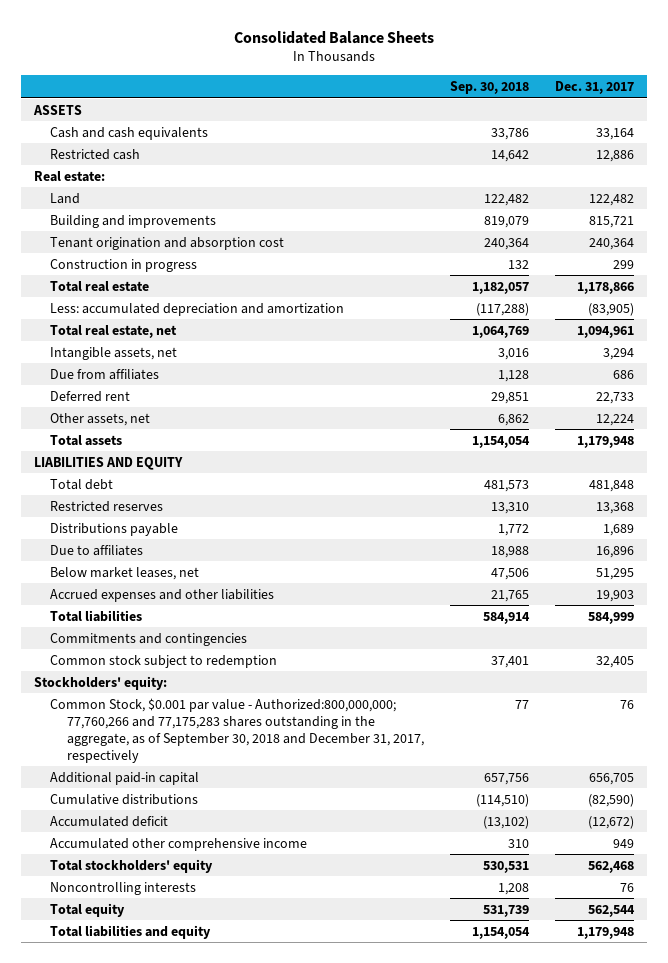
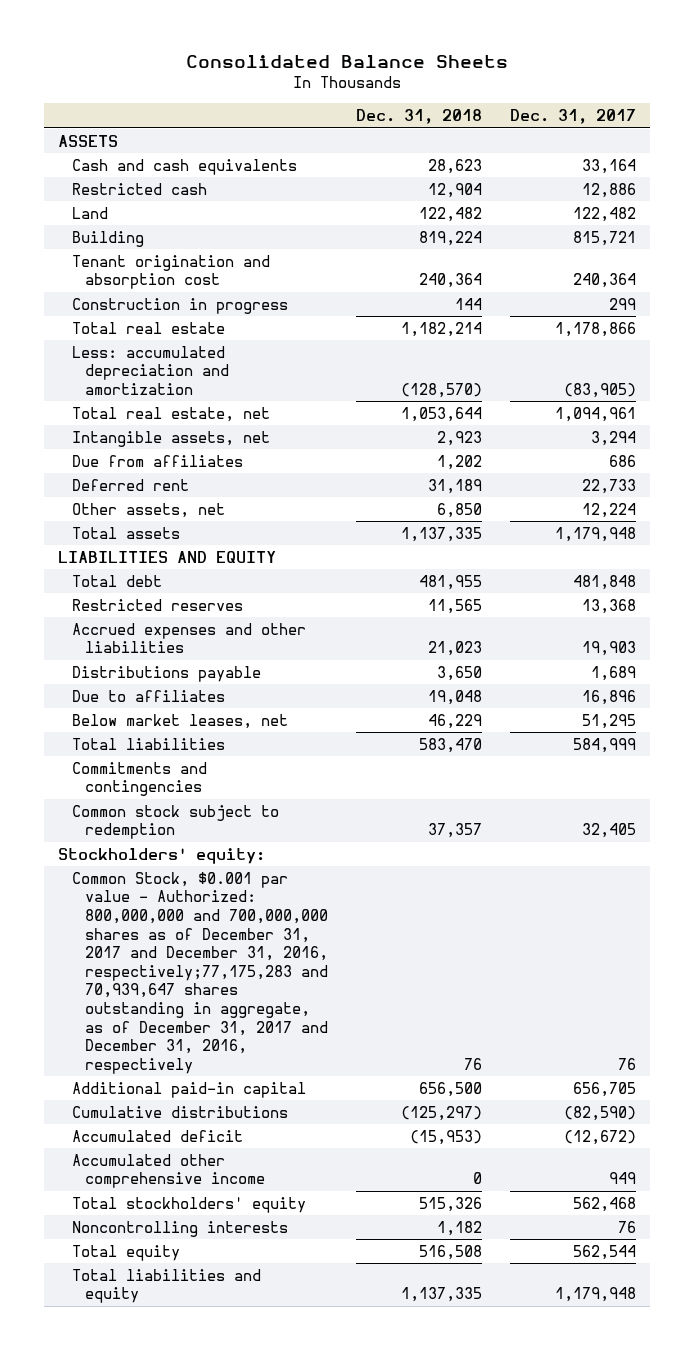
[449,80,529,94] Sep. 30, 2018 -> none
none -> [356,109,483,125] Dec. 31, 2018
[33,170,105,182] Real estate: -> none
[50,214,217,228] Building and improvements -> [71,230,144,247] Building
[50,588,275,602] Accrued expenses and other liabilities -> [71,622,306,654] Accrued expenses and other liabilities
[50,697,424,763] Common Stock, $0.001 par value - Authorized:800,000,000; 77,760,266 and 77,175,283 shares outstanding in the aggregate, as of September 30, 2018 and December 31, 2017, respectively -> [71,871,329,1074] Common Stock, $0.001 par value - Authorized: 800,000,000 and 700,000,000 shares as of December 31, 2017 and December 31, 2016, respectively;77,175,283 and 70,939,647 shares outstanding in aggregate, as of December 31, 2017 and December 31, 2016, respectively

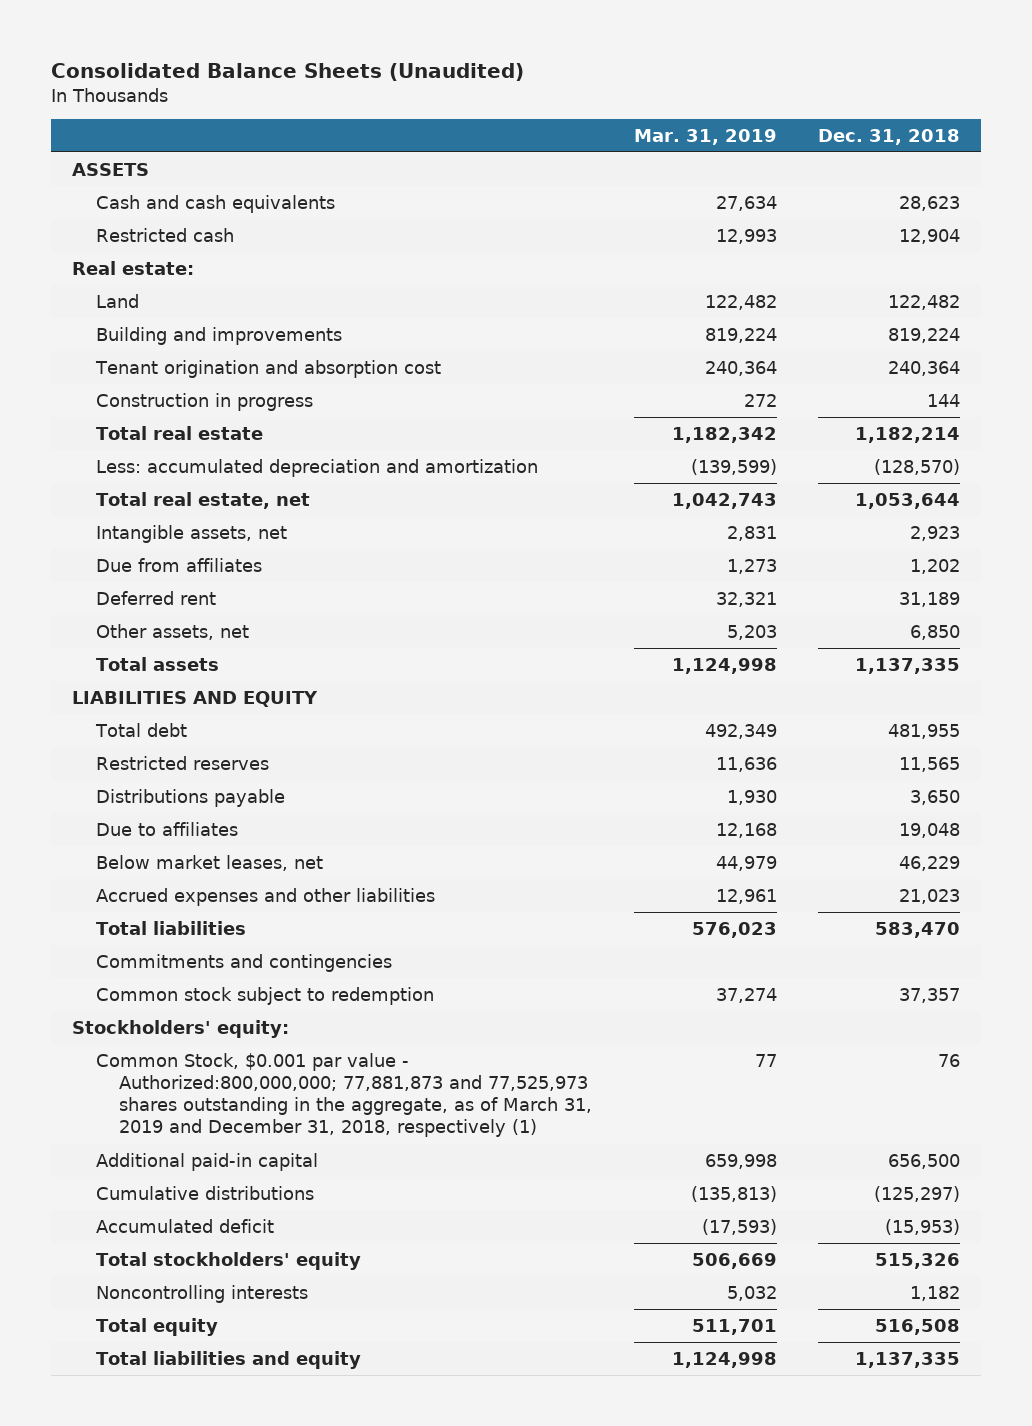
[186,54,509,68] Consolidated Balance Sheets -> [51,63,525,82] Consolidated Balance Sheets (Unaudited)
[510,109,637,125] Dec. 31, 2017 -> none
none -> [633,128,777,145] Mar. 31, 2019
none -> [71,260,194,275] Real estate:
[71,230,144,247] Building -> [95,326,342,345] Building and improvements
[71,622,306,654] Accrued expenses and other liabilities -> [95,887,435,906] Accrued expenses and other liabilities
[71,871,329,1074] Common Stock, $0.001 par value - Authorized: 800,000,000 and 700,000,000 shares as of December 31, 2017 and December 31, 2016, respectively;77,175,283 and 70,939,647 shares outstanding in aggregate, as of December 31, 2017 and December 31, 2016, respectively -> [95,1052,593,1138] Common Stock, $0.001 par value - Authorized:800,000,000; 77,881,873 and 77,525,973 shares outstanding in the aggregate, as of March 31, 2019 and December 31, 2018, respectively (1)
[71,1153,266,1189] Accumulated other comprehensive income -> none

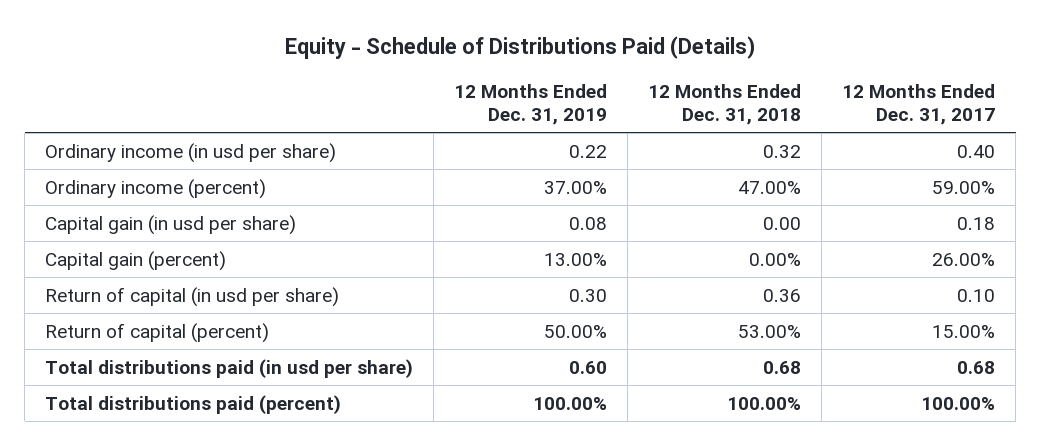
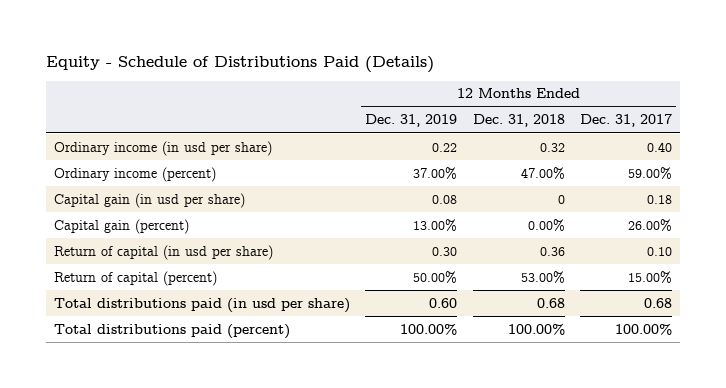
[763,216,802,230] 0.00 -> [557,194,565,204] 0

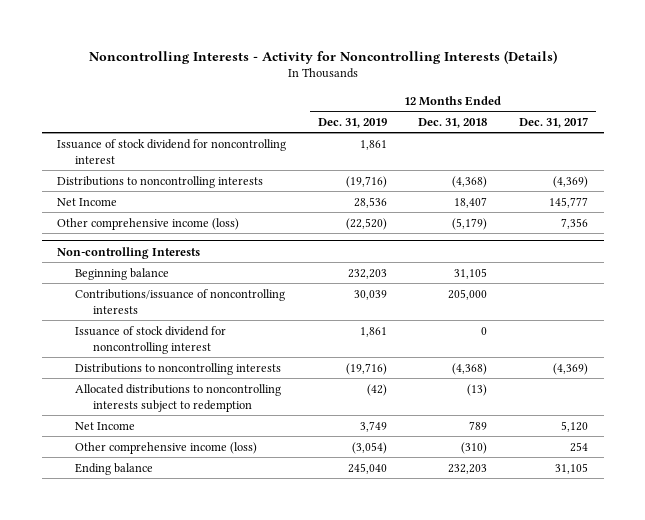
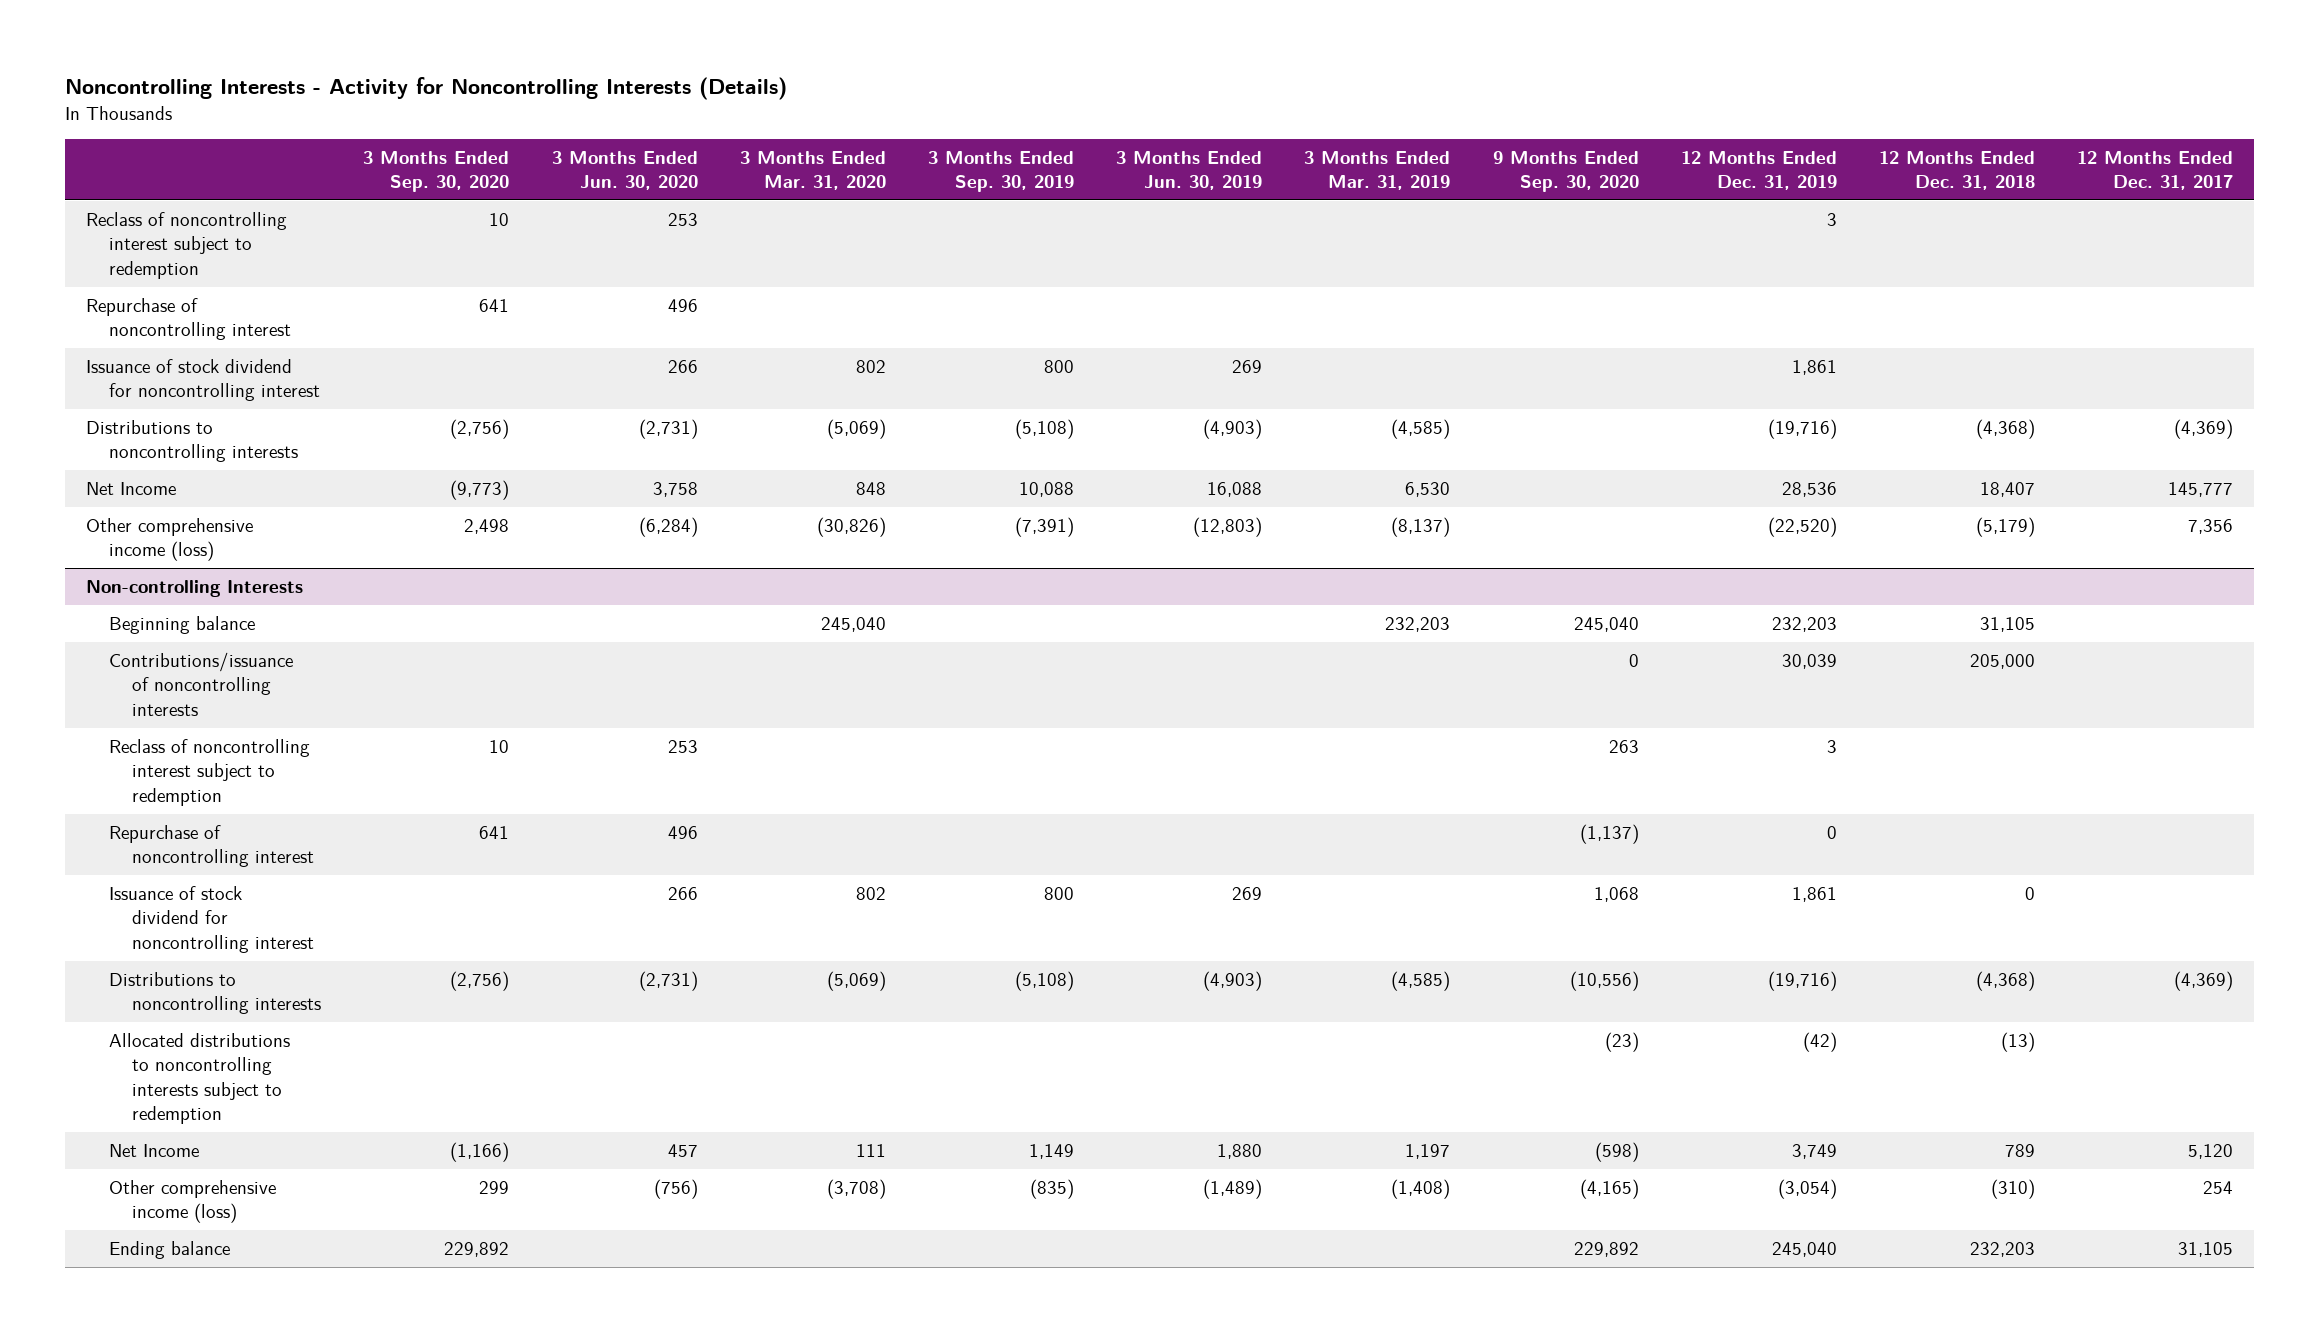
none -> [363,150,510,192] 3 Months Ended Sep. 30, 2020
none -> [551,150,698,190] 3 Months Ended Jun. 30, 2020
none -> [739,150,886,190] 3 Months Ended Mar. 31, 2020
none -> [927,150,1074,192] 3 Months Ended Sep. 30, 2019
none -> [1116,150,1263,190] 3 Months Ended Jun. 30, 2019
none -> [1304,150,1451,190] 3 Months Ended Mar. 31, 2019
none -> [1492,150,1639,192] 9 Months Ended Sep. 30, 2020
none -> [86,212,288,279] Reclass of noncontrolling interest subject to redemption
none -> [86,298,292,341] Repurchase of noncontrolling interest
none -> [109,739,311,806] Reclass of noncontrolling interest subject to redemption
none -> [109,825,315,868] Repurchase of noncontrolling interest

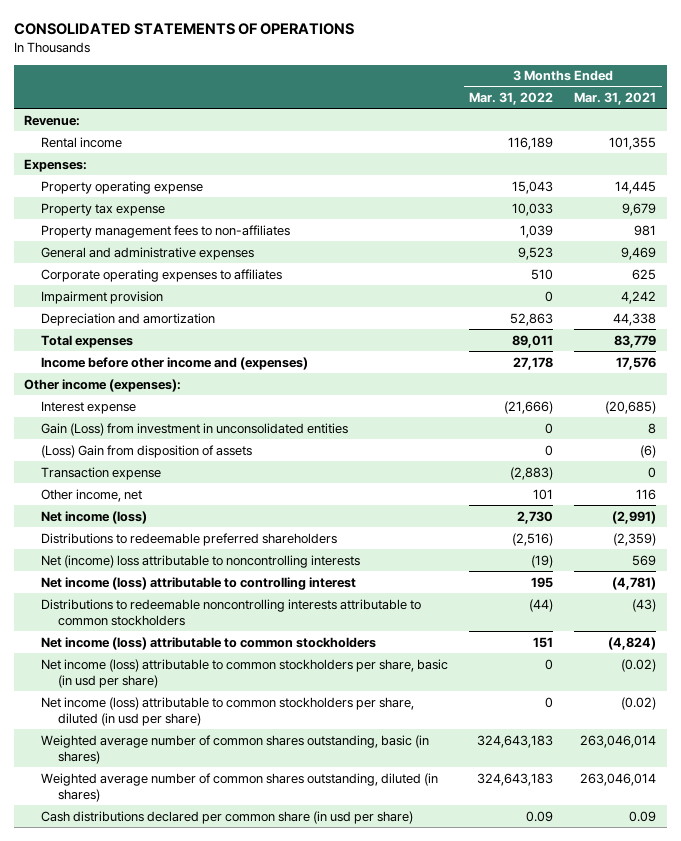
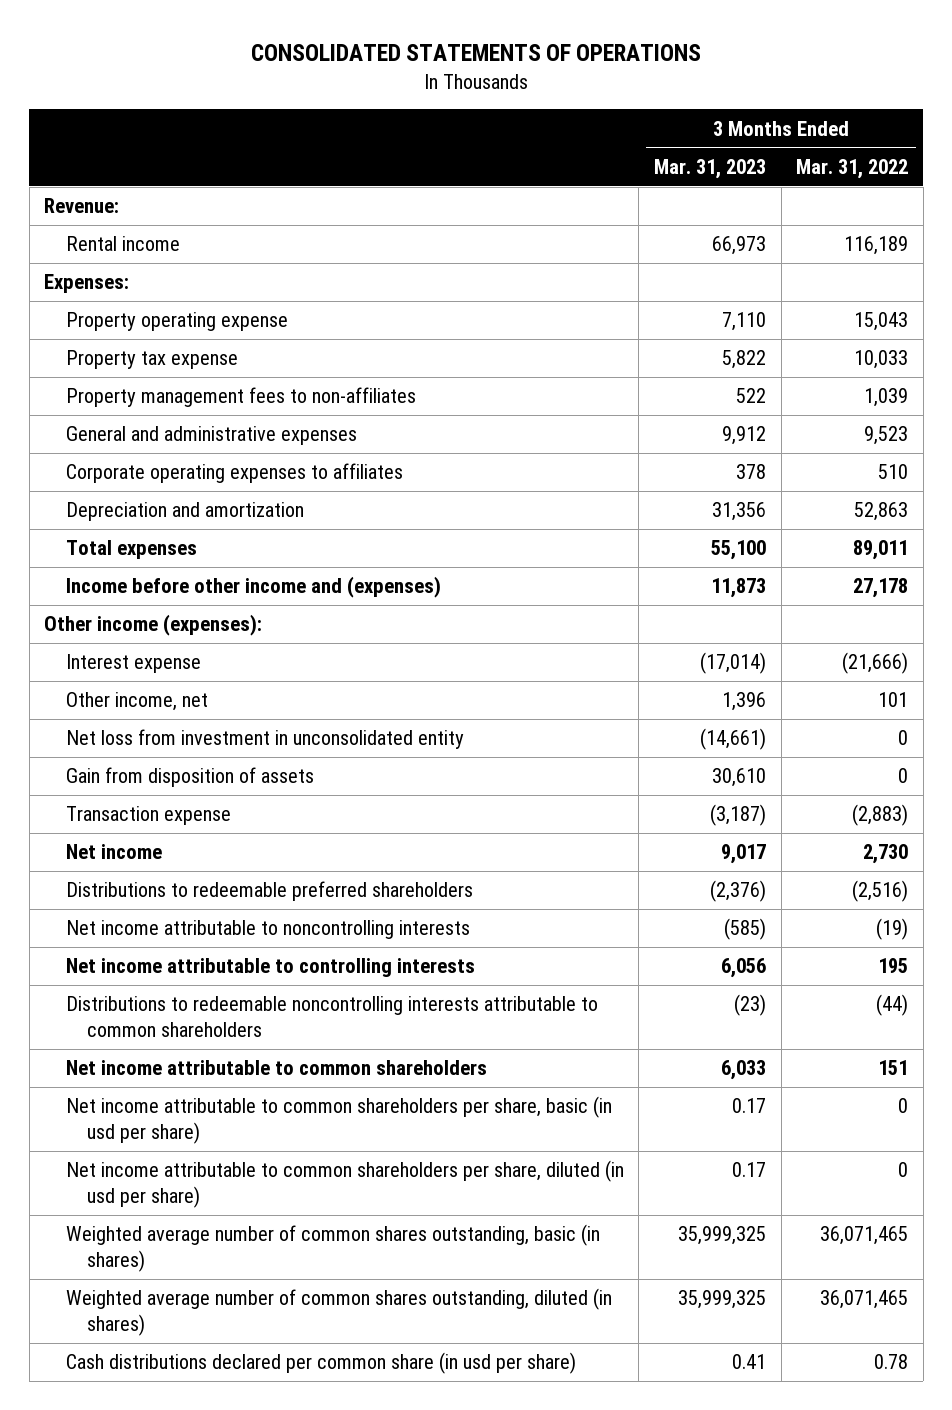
[574,92,657,106] Mar. 31, 2021 -> none
none -> [653,159,766,180] Mar. 31, 2023
[40,290,163,304] Impairment provision -> none
[40,422,348,436] Gain (Loss) from investment in unconsolidated entities -> none
[40,444,252,458] (Loss) Gain from disposition of assets -> none
none -> [65,729,464,750] Net loss from investment in unconsolidated entity
none -> [65,767,314,788] Gain from disposition of assets
[40,466,161,480] Transaction expense -> [65,806,231,826] Transaction expense
[40,510,147,524] Net income (loss) -> [65,844,162,860] Net income
[40,554,360,568] Net (income) loss attributable to noncontrolling interests -> [65,920,470,940] Net income attributable to noncontrolling interests
[40,576,356,590] Net income (loss) attributable to controlling interest -> [65,958,475,978] Net income attributable to controlling interests
[40,598,421,627] Distributions to redeemable noncontrolling interests attributable to common stockholders -> [65,996,598,1037] Distributions to redeemable noncontrolling interests attributable to common shareholders
[40,636,376,650] Net income (loss) attributable to common stockholders -> [65,1060,487,1076] Net income attributable to common shareholders
[40,658,448,689] Net income (loss) attributable to common stockholders per share, basic (in usd per share) -> [65,1096,612,1144] Net income attributable to common shareholders per share, basic (in usd per share)
[40,696,414,727] Net income (loss) attributable to common stockholders per share, diluted (in usd per share) -> [65,1160,624,1208] Net income attributable to common shareholders per share, diluted (in usd per share)
[477,734,554,748] 324,643,183 -> [820,1226,909,1246] 36,071,465
[477,772,554,786] 324,643,183 -> [820,1290,909,1310] 36,071,465
[526,810,554,822] 0.09 -> [874,1354,909,1370] 0.78

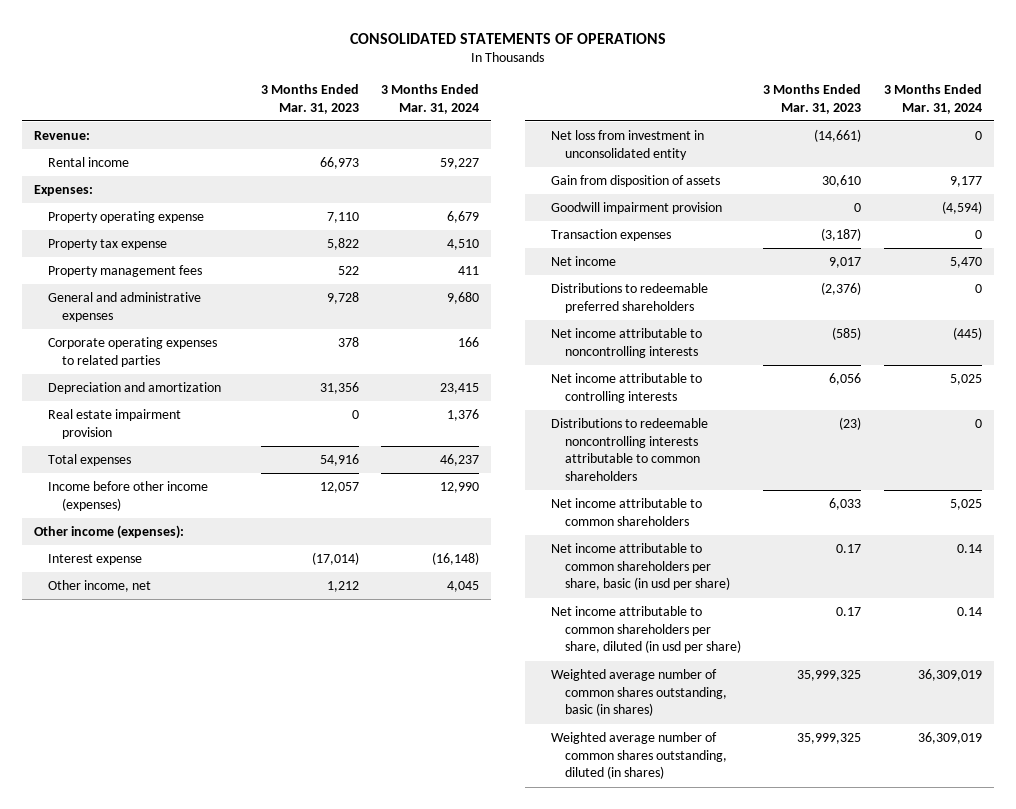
[796,159,909,180] Mar. 31, 2022 -> none
none -> [381,83,480,114] 3 Months Ended Mar. 31, 2024
[65,387,416,408] Property management fees to non-affiliates -> [47,265,202,278] Property management fees
[721,426,766,446] 9,912 -> [326,292,359,305] 9,728
[65,463,403,484] Corporate operating expenses to affiliates -> [47,337,217,367] Corporate operating expenses to related parties
none -> [47,409,181,439] Real estate impairment provision
[710,540,766,561] 55,100 -> [319,454,359,467] 54,916
[65,576,441,599] Income before other income and (expenses) -> [47,481,208,511] Income before other income (expenses)
[710,578,766,599] 11,873 -> [319,482,359,494] 12,057
[721,692,766,712] 1,396 -> [326,581,359,593] 1,212
none -> [550,202,722,215] Goodwill impairment provision
[65,806,231,826] Transaction expense -> [550,229,671,242] Transaction expenses
[65,1352,576,1375] Cash distributions declared per common share (in usd per share) -> none

